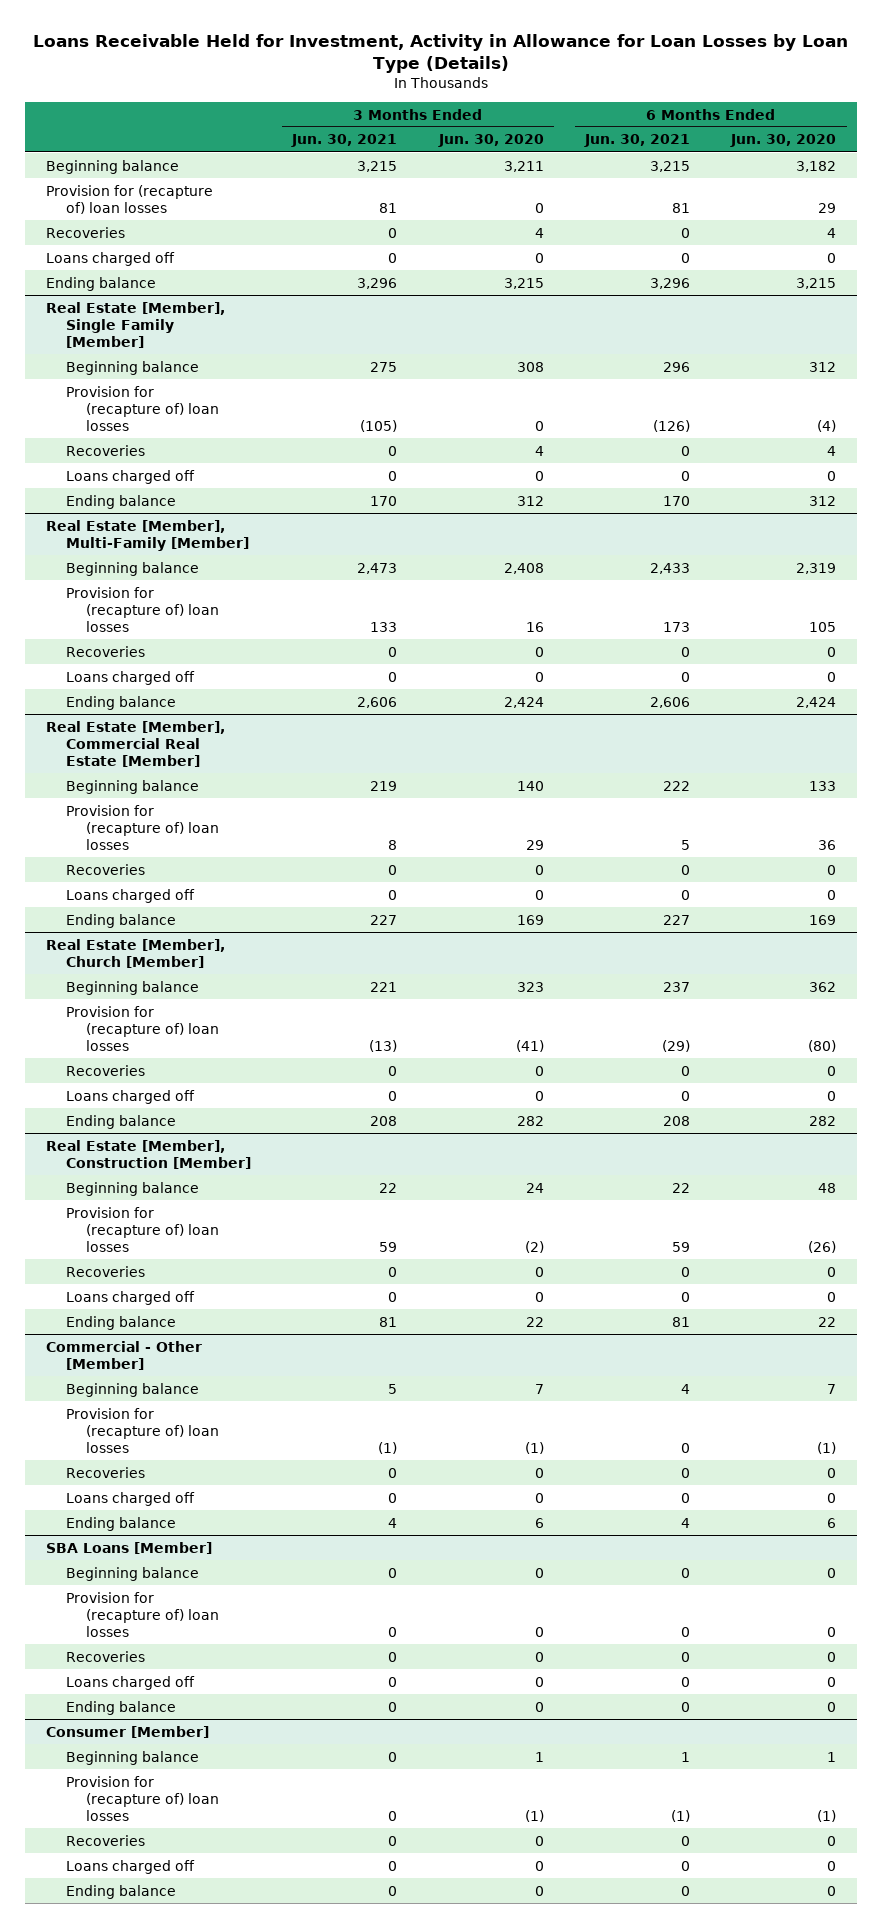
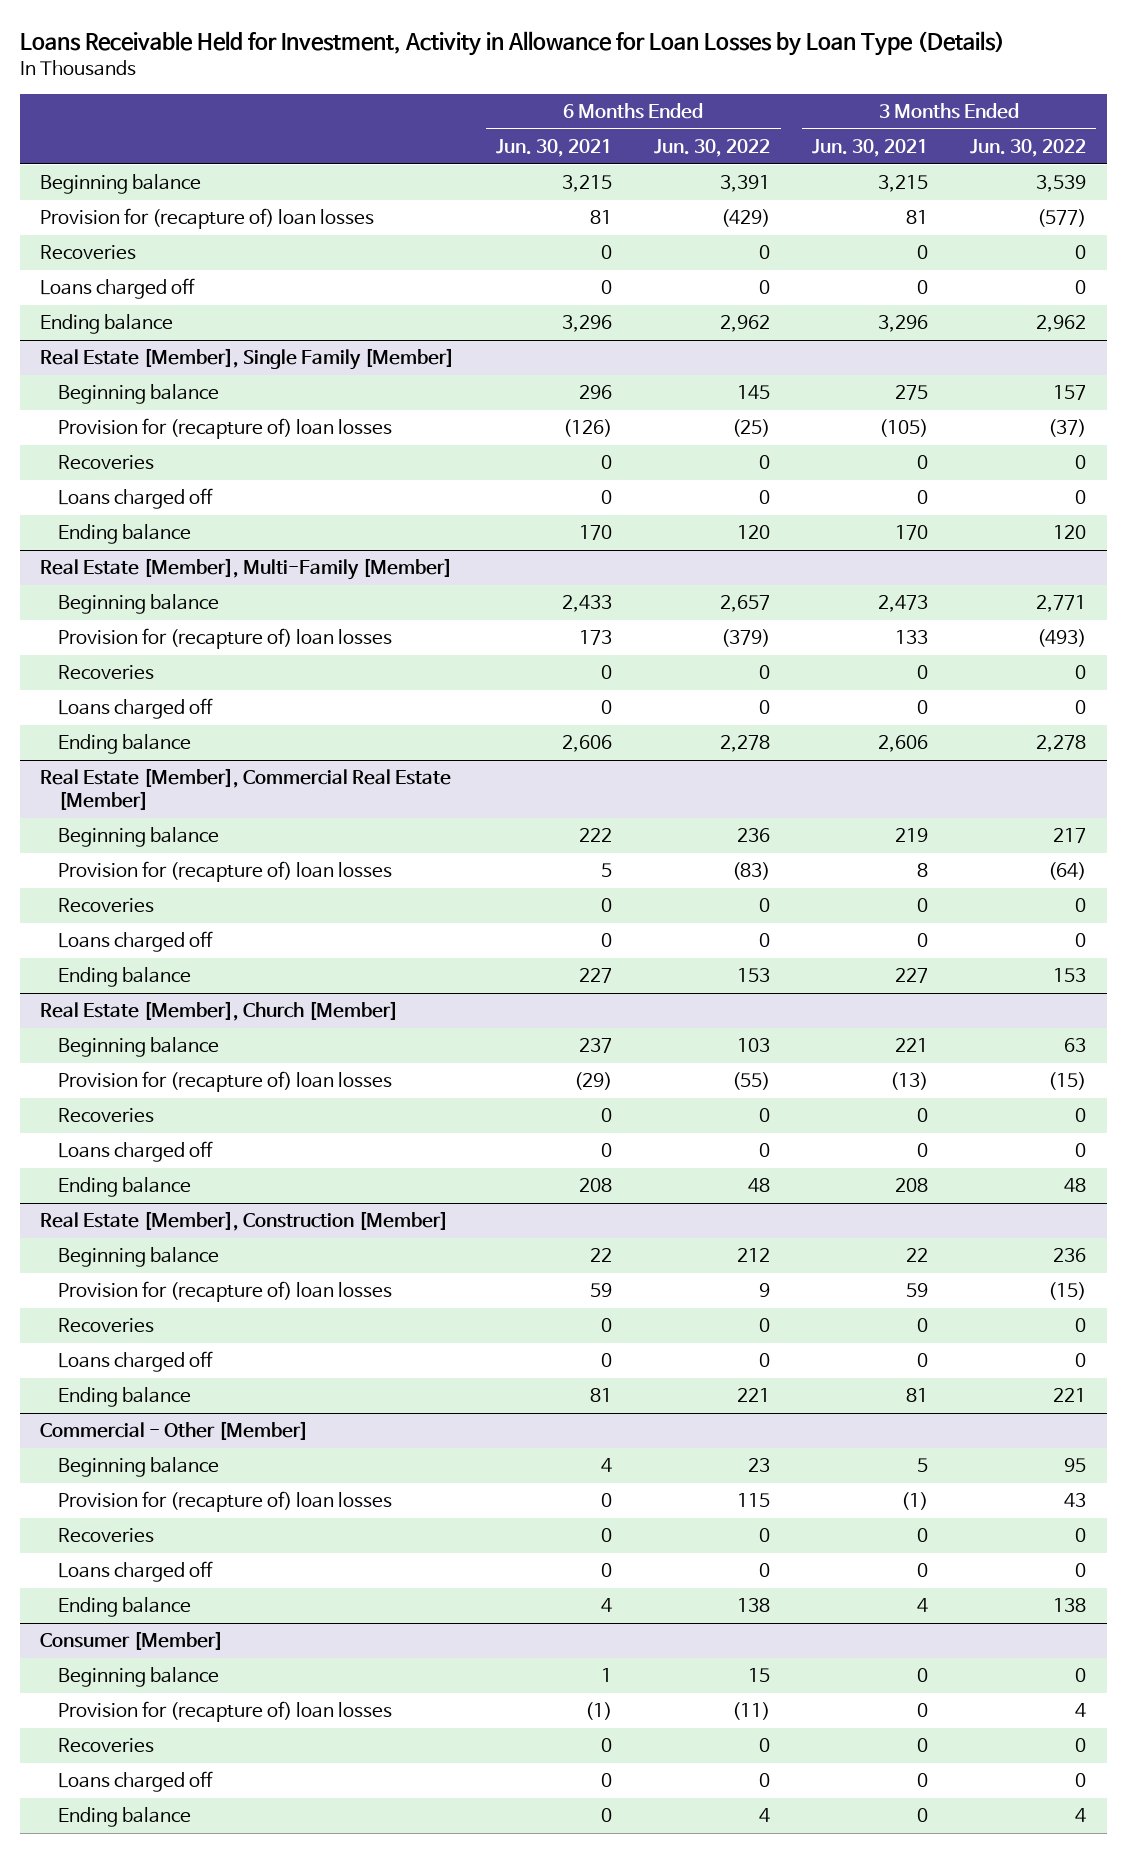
[437,134,544,148] Jun. 30, 2020 -> none
[730,134,837,148] Jun. 30, 2020 -> none
none -> [654,139,771,158] Jun. 30, 2022
none -> [969,139,1086,158] Jun. 30, 2022
[45,1541,212,1554] SBA Loans [Member] -> none
[65,1566,199,1581] Beginning balance -> none
[65,1591,219,1637] Provision for (recapture of) loan losses -> none
[65,1650,145,1662] Recoveries -> none
[65,1675,195,1690] Loans charged off -> none
[65,1700,176,1715] Ending balance -> none

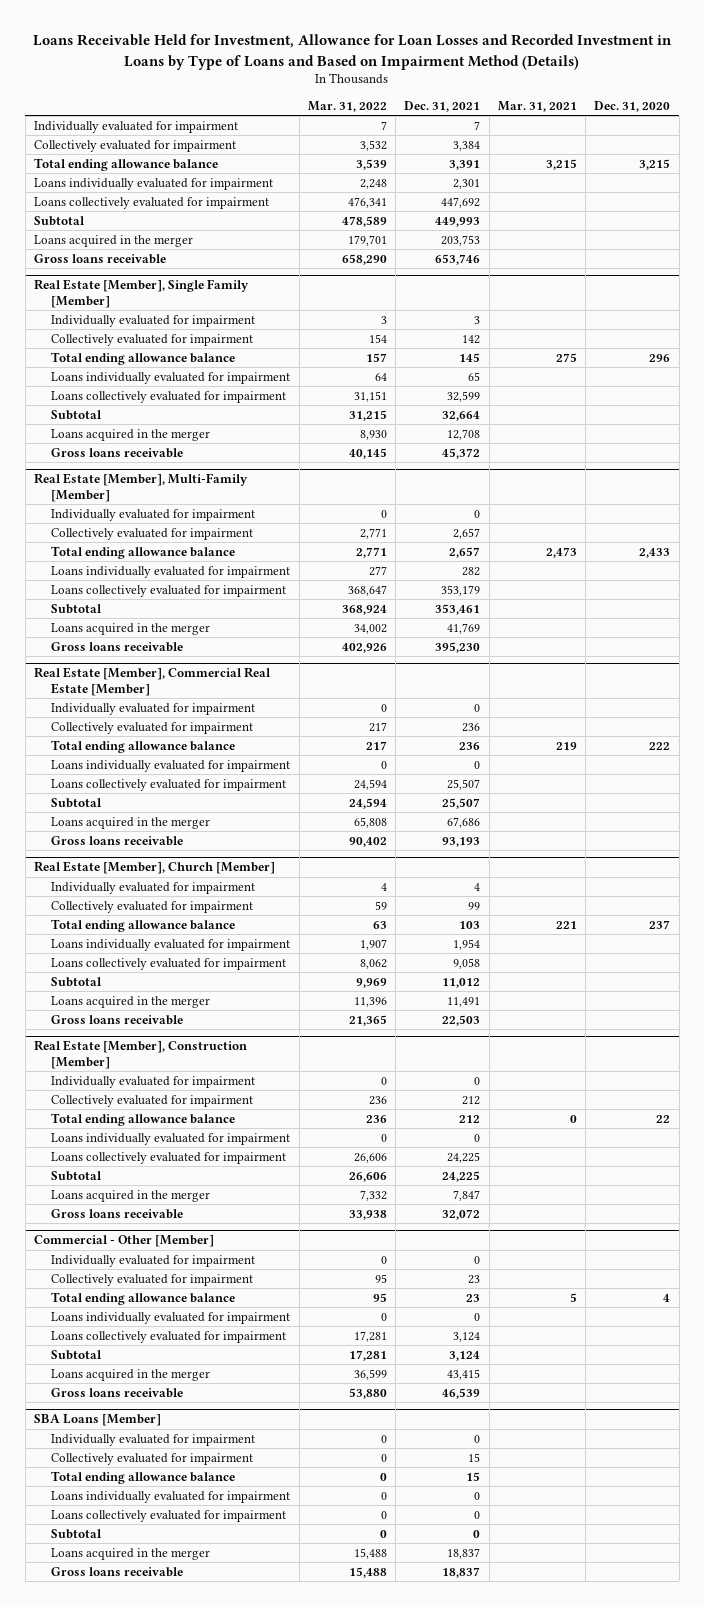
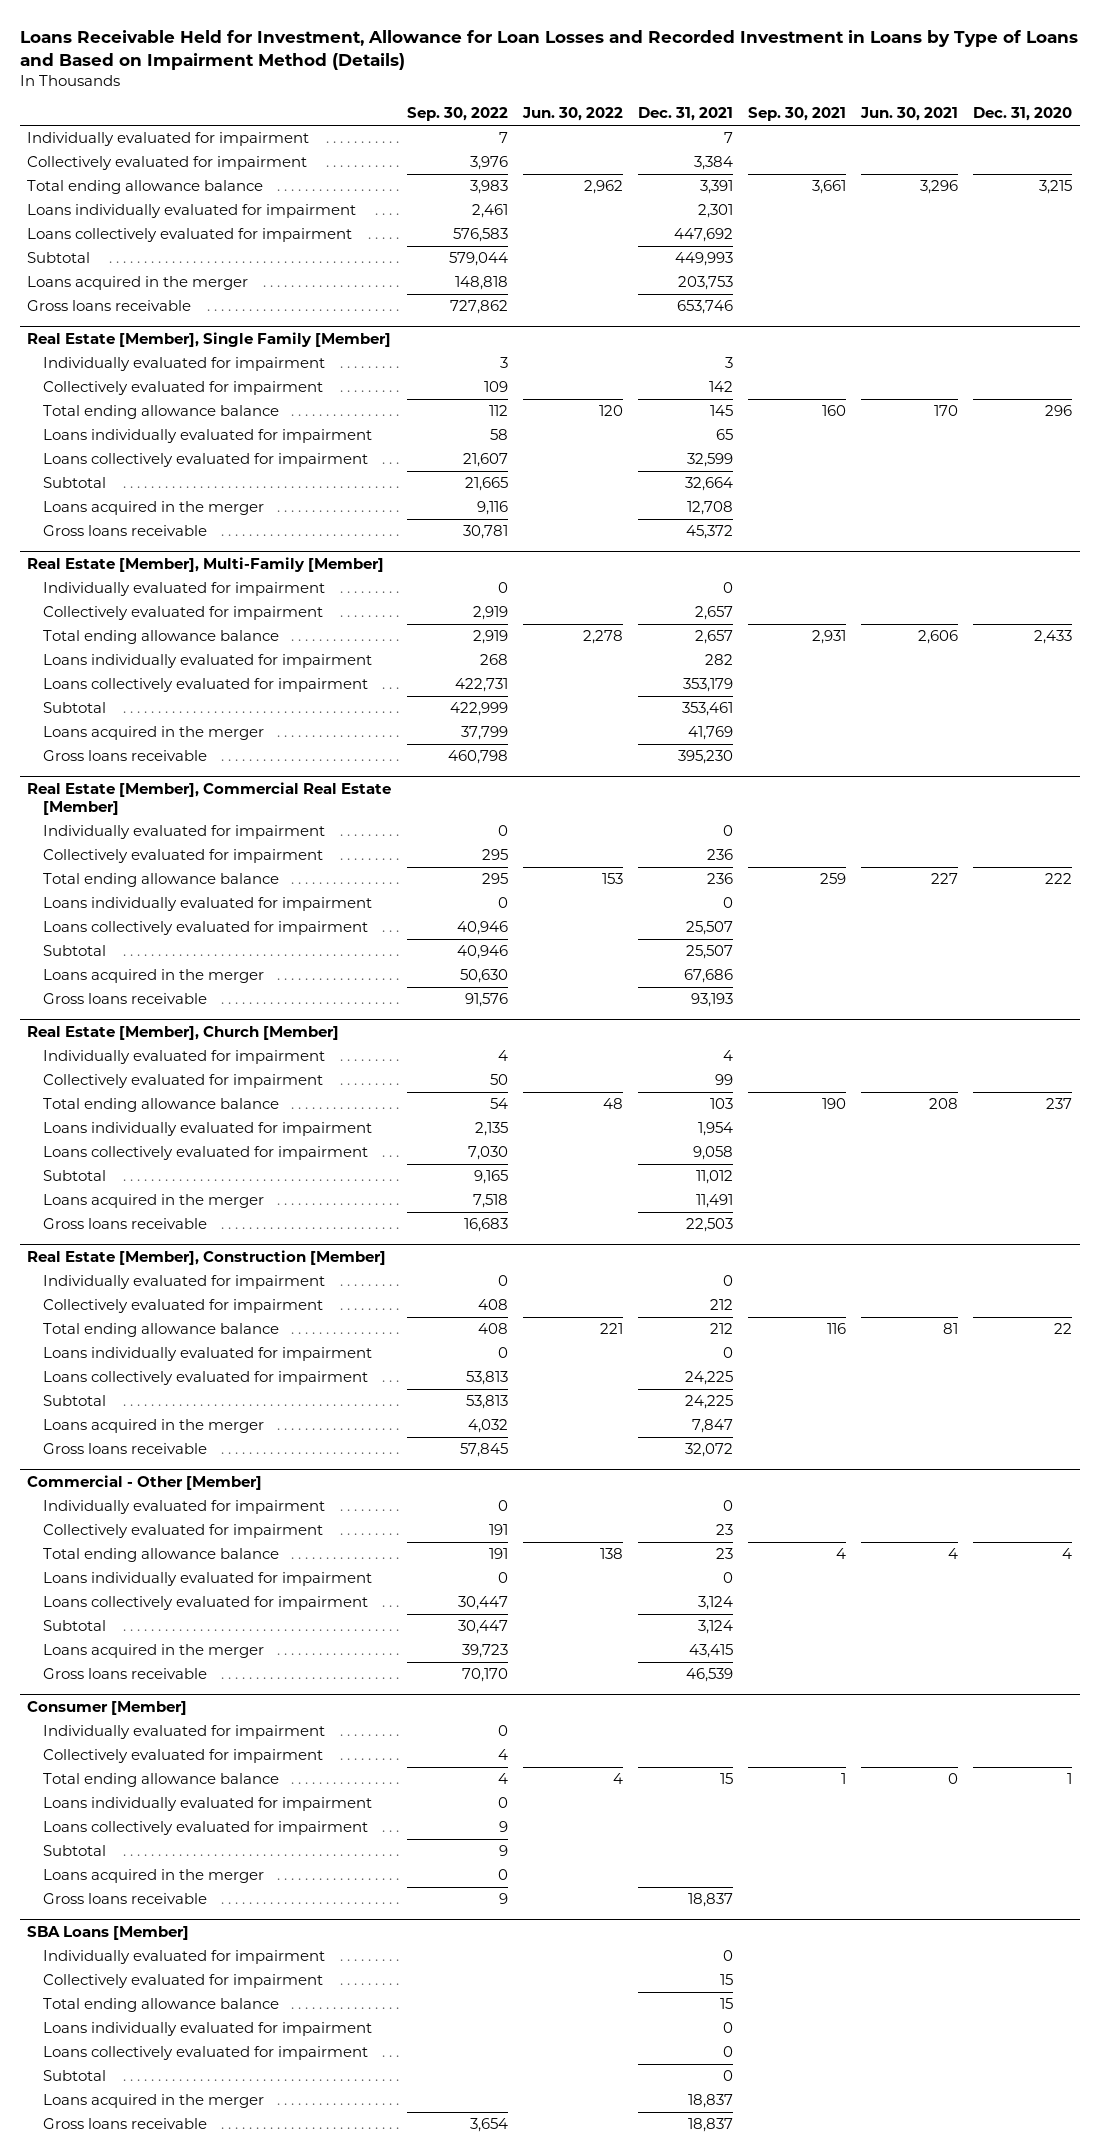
[307,100,387,112] Mar. 31, 2022 -> none
[497,100,577,112] Mar. 31, 2021 -> none
none -> [406,107,508,122] Sep. 30, 2022
none -> [521,107,623,122] Jun. 30, 2022
none -> [748,107,847,122] Sep. 30, 2021
none -> [860,107,959,122] Jun. 30, 2021
none -> [27,1701,188,1716] Consumer [Member]
none -> [42,1725,325,1740] Individually evaluated for impairment
none -> [42,1749,323,1764] Collectively evaluated for impairment
none -> [42,1773,279,1788] Total ending allowance balance
none -> [42,1797,372,1812] Loans individually evaluated for impairment
none -> [42,1821,368,1836] Loans collectively evaluated for impairment
none -> [42,1845,106,1857] Subtotal
none -> [42,1869,264,1884] Loans acquired in the merger
none -> [42,1893,207,1905] Gross loans receivable

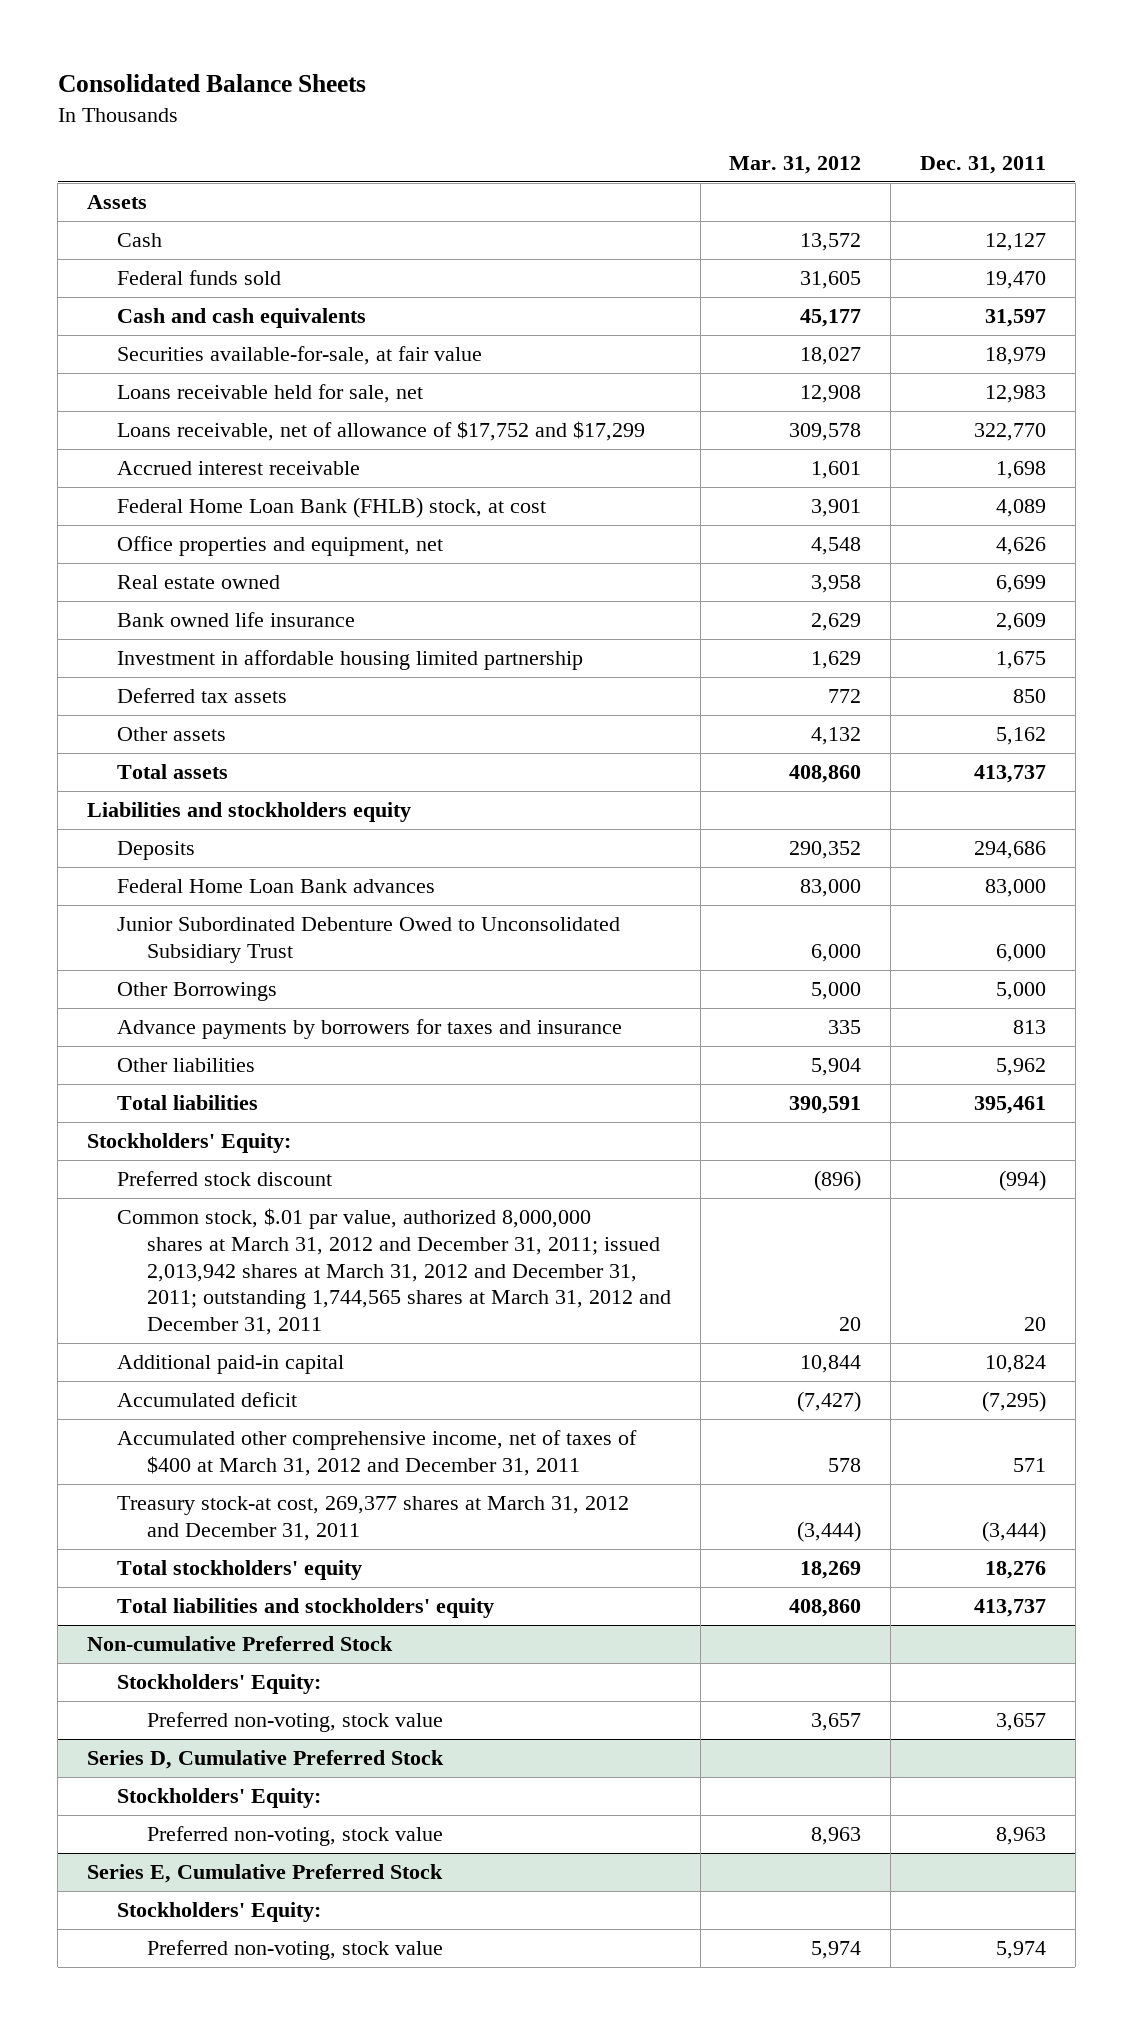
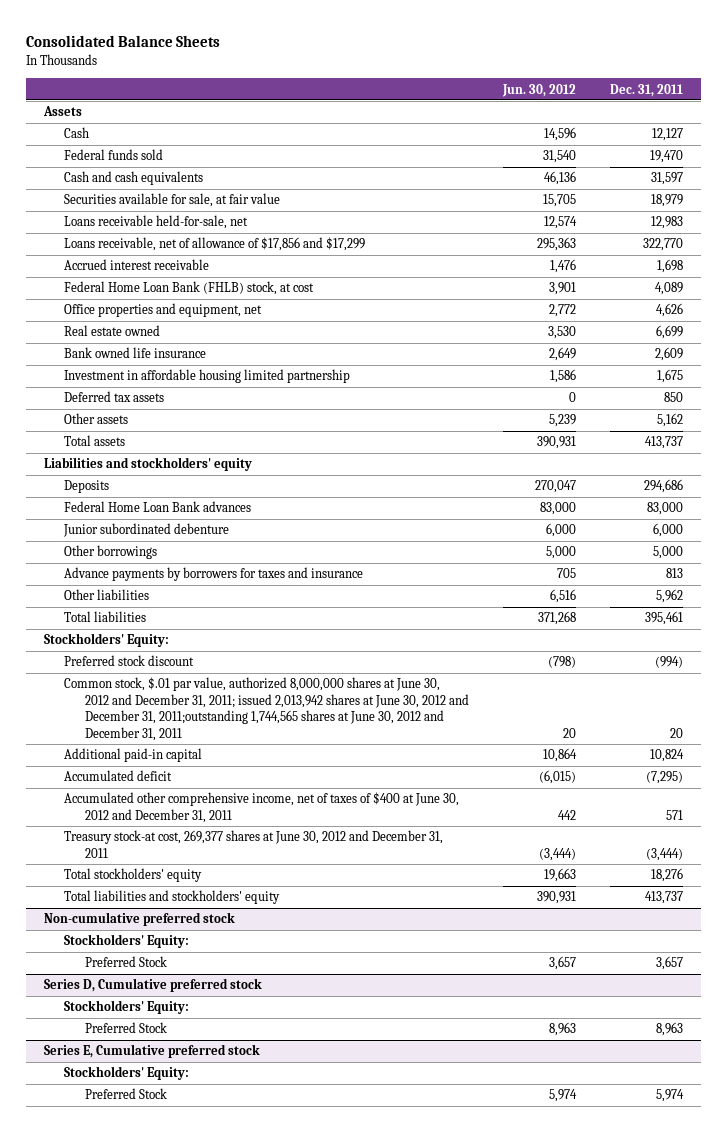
[729,155,862,174] Mar. 31, 2012 -> none
none -> [502,83,577,97] Jun. 30, 2012
[116,346,482,366] Securities available-for-sale, at fair value -> [64,193,281,208] Securities available for sale, at fair value
[116,384,423,404] Loans receivable held for sale, net -> [64,215,249,230] Loans receivable held-for-sale, net
[116,421,645,442] Loans receivable, net of allowance of $17,752 and $17,299 -> [64,237,366,252] Loans receivable, net of allowance of $17,856 and $17,299
[86,802,411,823] Liabilities and stockholders equity -> [43,457,252,472] Liabilities and stockholders' equity
[116,917,620,963] Junior Subordinated Debenture Owed to Unconsolidated Subsidiary Trust -> [63,523,230,538] Junior subordinated debenture
[116,982,277,1002] Other Borrowings -> [64,545,158,560] Other borrowings
[116,1208,671,1335] Common stock, $.01 par value, authorized 8,000,000 shares at March 31, 2012 and December 31, 2011; issued 2,013,942 shares at March 31, 2012 and December 31, 2011; outstanding 1,744,565 shares at March 31, 2012 and December 31, 2011 -> [64,677,470,741] Common stock, $.01 par value, authorized 8,000,000 shares at June 30, 2012 and December 31, 2011; issued 2,013,942 shares at June 30, 2012 and December 31, 2011;outstanding 1,744,565 shares at June 30, 2012 and December 31, 2011
[116,1430,637,1476] Accumulated other comprehensive income, net of taxes of $400 at March 31, 2012 and December 31, 2011 -> [64,792,460,823] Accumulated other comprehensive income, net of taxes of $400 at June 30, 2012 and December 31, 2011
[116,1496,629,1541] Treasury stock-at cost, 269,377 shares at March 31, 2012 and December 31, 2011 -> [64,830,444,858] Treasury stock-at cost, 269,377 shares at June 30, 2012 and December 31, 2011
[86,1636,393,1652] Non-cumulative Preferred Stock -> [43,912,235,927] Non-cumulative preferred stock
[146,1712,443,1733] Preferred non-voting, stock value -> [85,956,168,968] Preferred Stock
[86,1750,444,1770] Series D, Cumulative Preferred Stock -> [43,978,262,993] Series D, Cumulative preferred stock
[146,1826,443,1847] Preferred non-voting, stock value -> [85,1022,168,1034] Preferred Stock
[86,1864,443,1884] Series E, Cumulative Preferred Stock -> [43,1044,260,1059] Series E, Cumulative preferred stock
[146,1940,443,1961] Preferred non-voting, stock value -> [85,1088,168,1100] Preferred Stock

